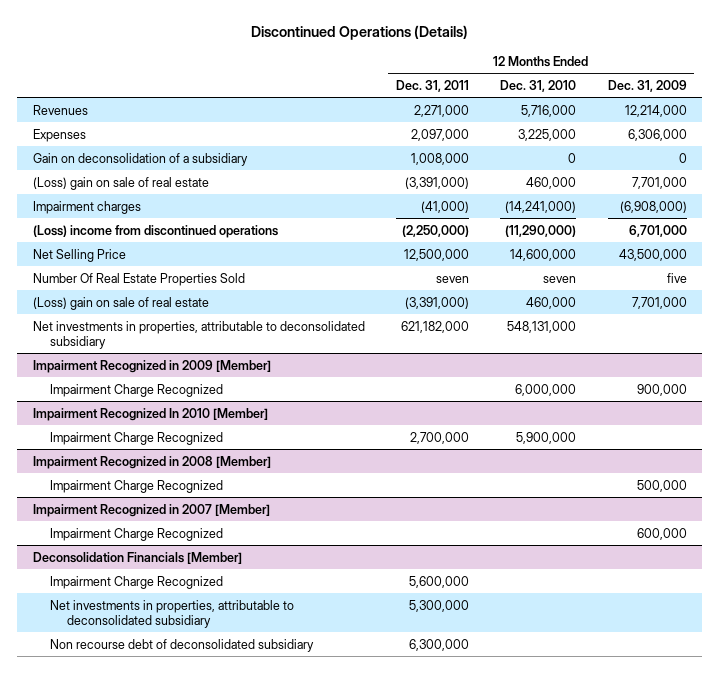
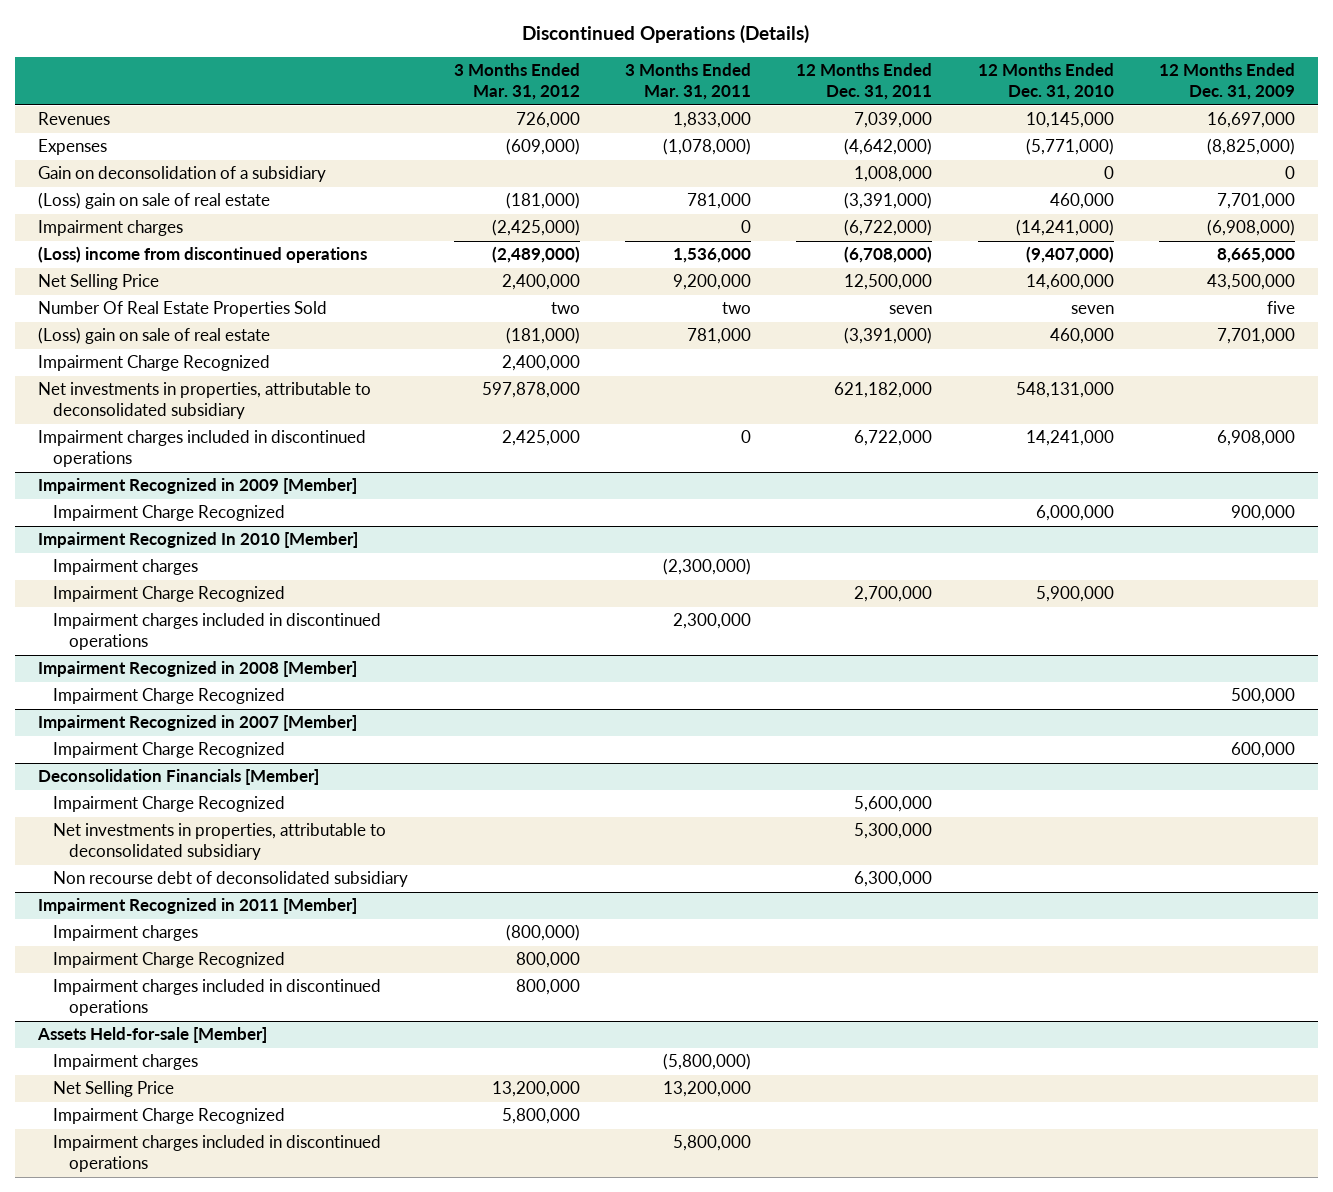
none -> [453,63,580,101] 3 Months Ended Mar. 31, 2012
none -> [625,63,752,101] 3 Months Ended Mar. 31, 2011
[413,104,469,117] 2,271,000 -> [854,112,933,129] 7,039,000
[521,104,577,117] 5,716,000 -> [1025,112,1114,129] 10,145,000
[624,104,687,117] 12,214,000 -> [1207,112,1296,129] 16,697,000
[410,128,469,141] 2,097,000 -> [844,138,933,156] (4,642,000)
[518,128,577,141] 3,225,000 -> [1025,138,1114,156] (5,771,000)
[627,128,687,141] 6,306,000 -> [1207,138,1296,156] (8,825,000)
[420,200,469,213] (41,000) -> [844,219,933,237] (6,722,000)
[401,224,469,237] (2,250,000) -> [844,246,933,264] (6,708,000)
[505,224,577,237] (11,290,000) -> [1025,246,1114,264] (9,407,000)
[628,224,687,237] 6,701,000 -> [1217,248,1296,264] 8,665,000
none -> [37,355,270,372] Impairment Charge Recognized
none -> [37,430,366,468] Impairment charges included in discontinued operations
none -> [53,559,199,576] Impairment charges
none -> [53,613,382,651] Impairment charges included in discontinued operations
none -> [37,898,357,915] Impairment Recognized in 2011 [Member]
none -> [53,925,199,942] Impairment charges
none -> [53,952,286,969] Impairment Charge Recognized
none -> [53,979,382,1017] Impairment charges included in discontinued operations
none -> [36,1027,267,1044] Assets Held-for-sale [Member]
none -> [53,1054,199,1071] Impairment charges
none -> [53,1081,175,1098] Net Selling Price
none -> [53,1108,286,1125] Impairment Charge Recognized
none -> [53,1135,382,1173] Impairment charges included in discontinued operations

